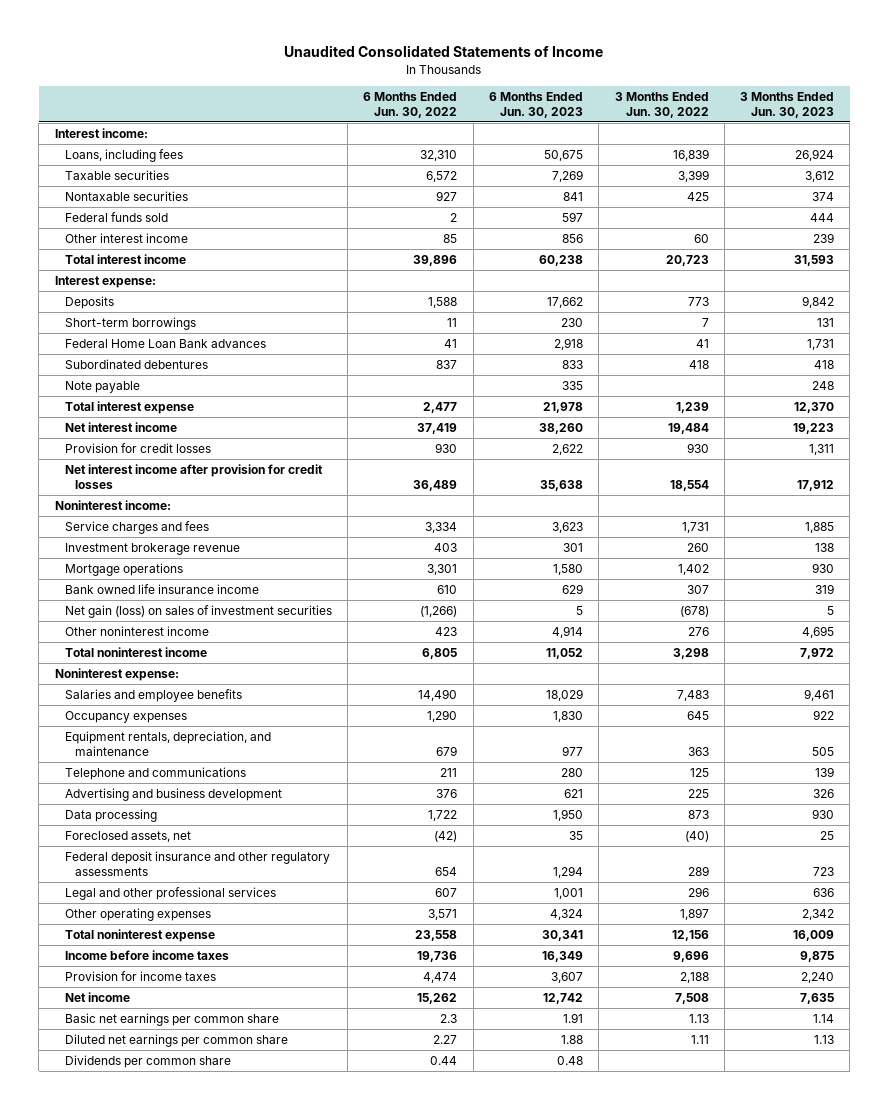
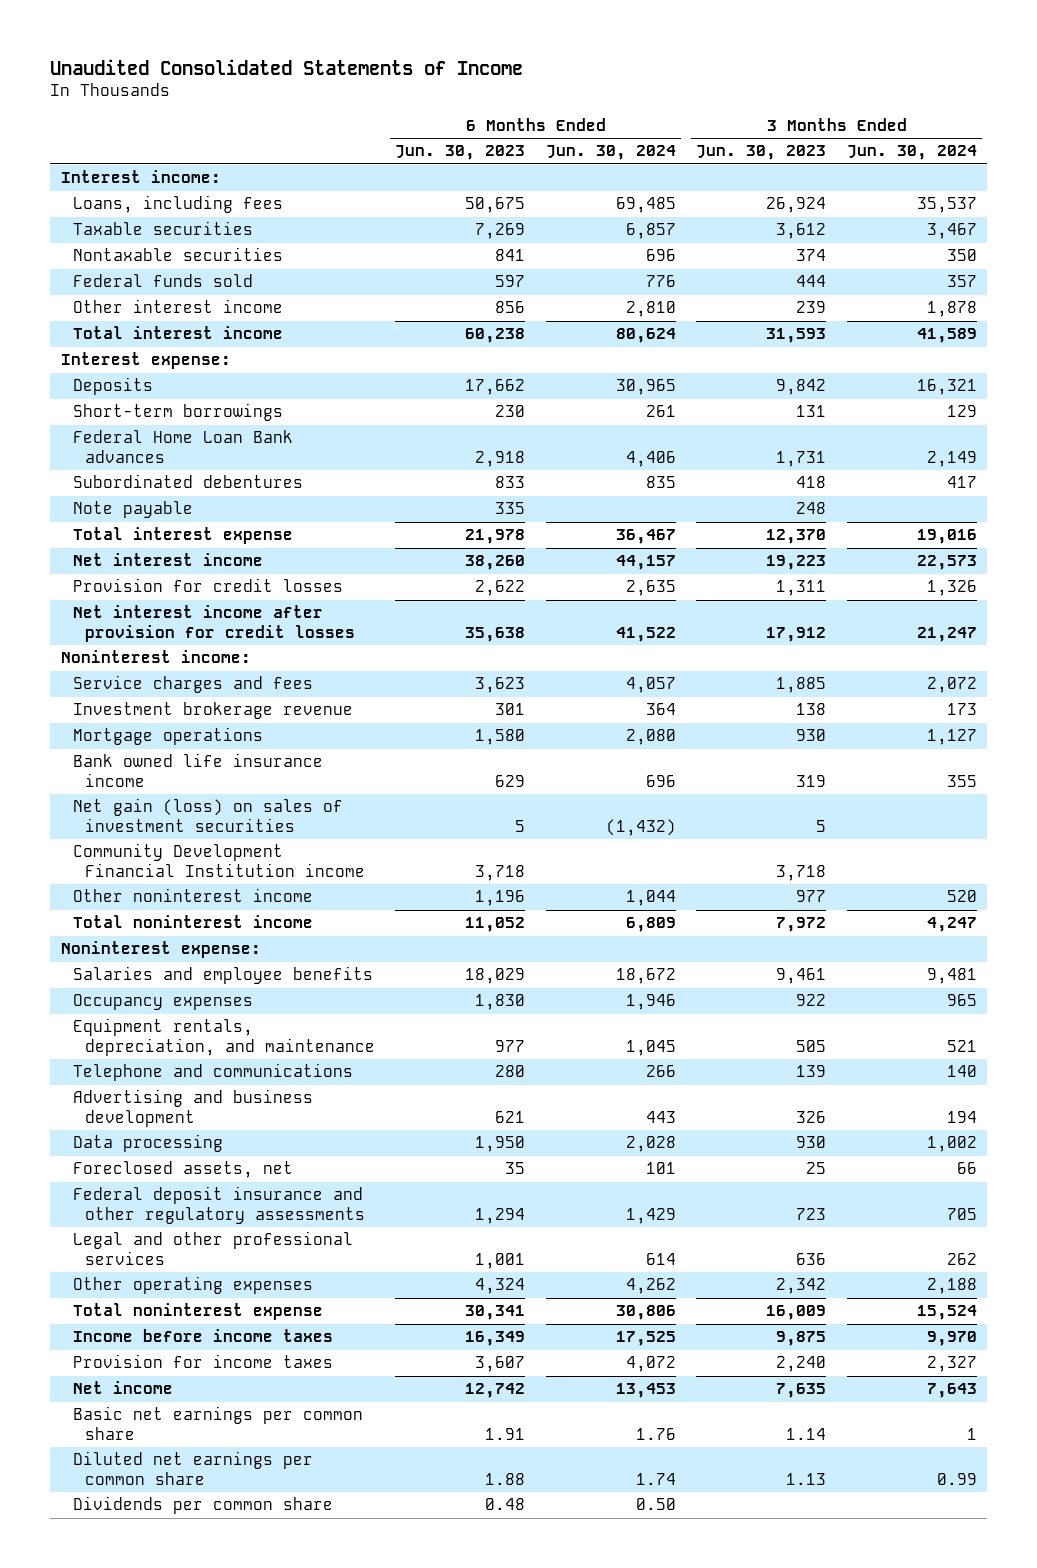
[363,91,458,118] 6 Months Ended Jun. 30, 2022 -> none
[614,91,709,118] 3 Months Ended Jun. 30, 2022 -> none
none -> [545,145,676,161] Jun. 30, 2024
none -> [846,145,977,161] Jun. 30, 2024
none -> [72,843,365,877] Community Development Financial Institution income
[551,625,583,638] 4,914 -> [475,890,526,907] 1,196
[802,625,835,638] 4,695 -> [796,890,827,903] 977

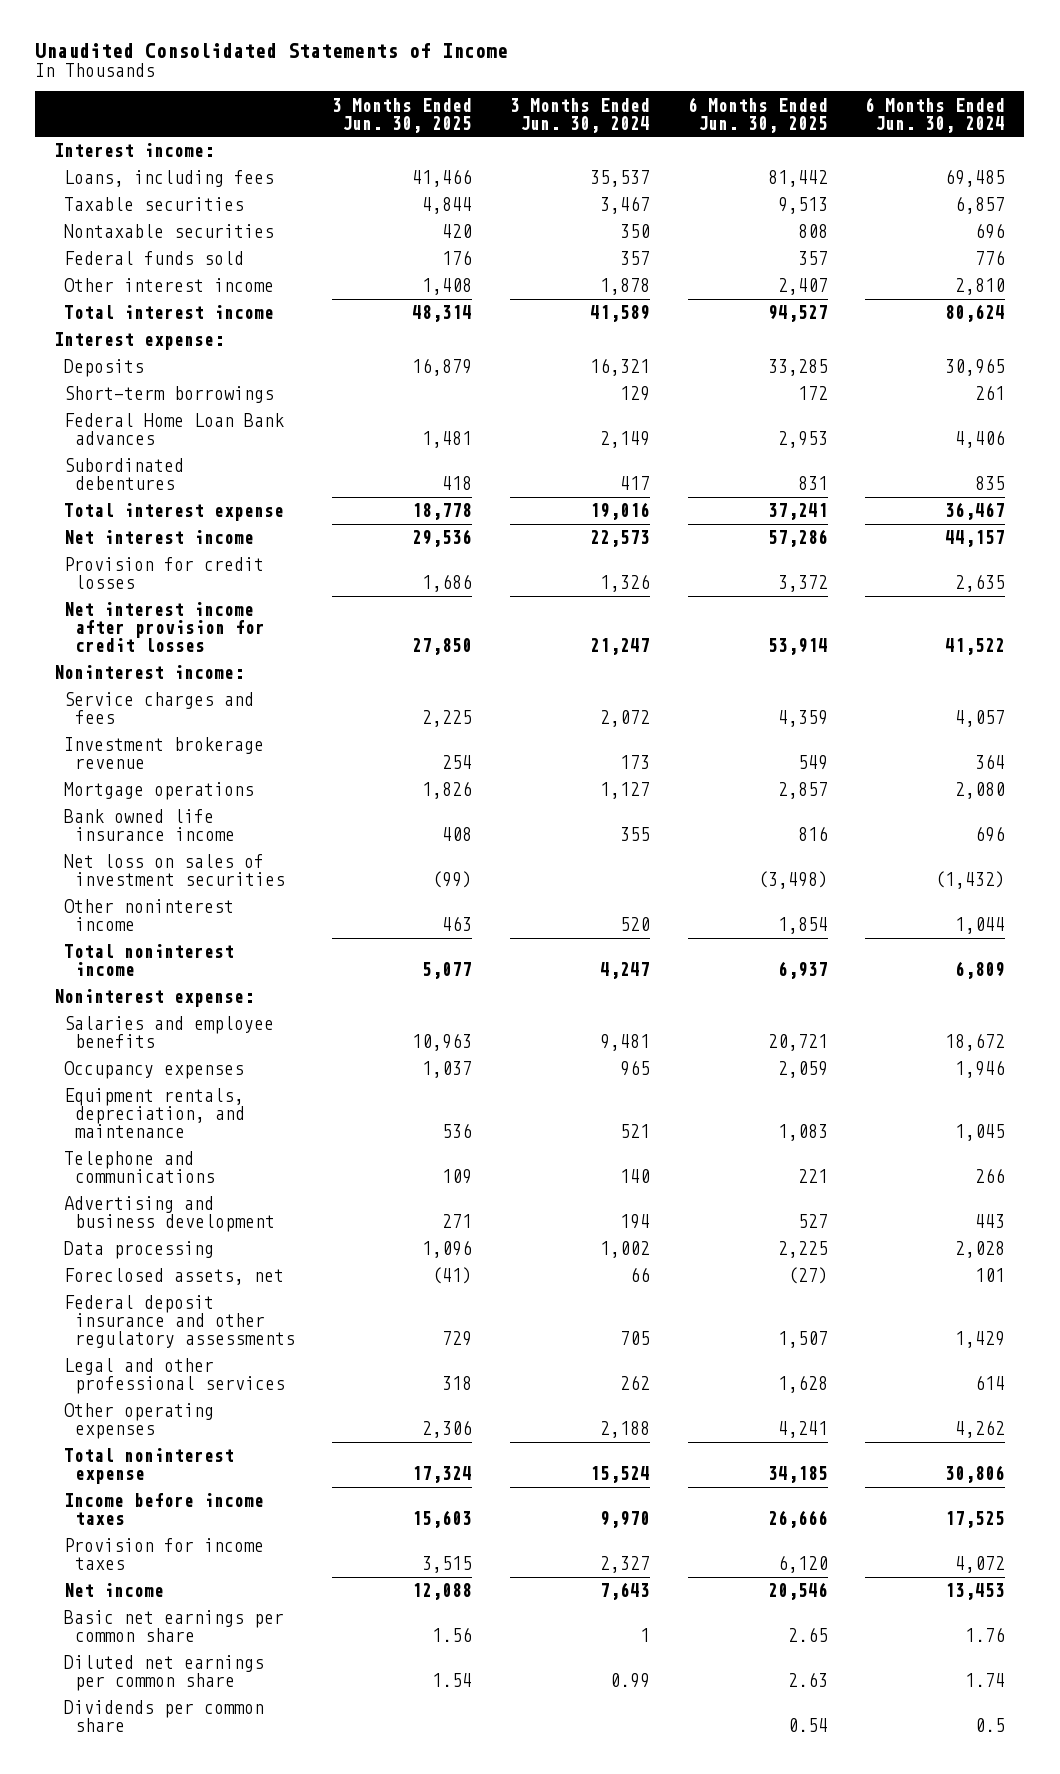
[395,145,526,161] Jun. 30, 2023 -> none
[696,145,827,161] Jun. 30, 2023 -> none
none -> [332,97,473,133] 3 Months Ended Jun. 30, 2025
none -> [687,96,828,133] 6 Months Ended Jun. 30, 2025
[72,501,193,519] Note payable -> none
[72,843,365,877] Community Development Financial Institution income -> none
[72,798,343,832] Net gain (loss) on sales of investment securities -> [64,854,285,887] Net loss on sales of investment securities
[635,1498,676,1511] 0.50 -> [975,1718,1006,1733] 0.5

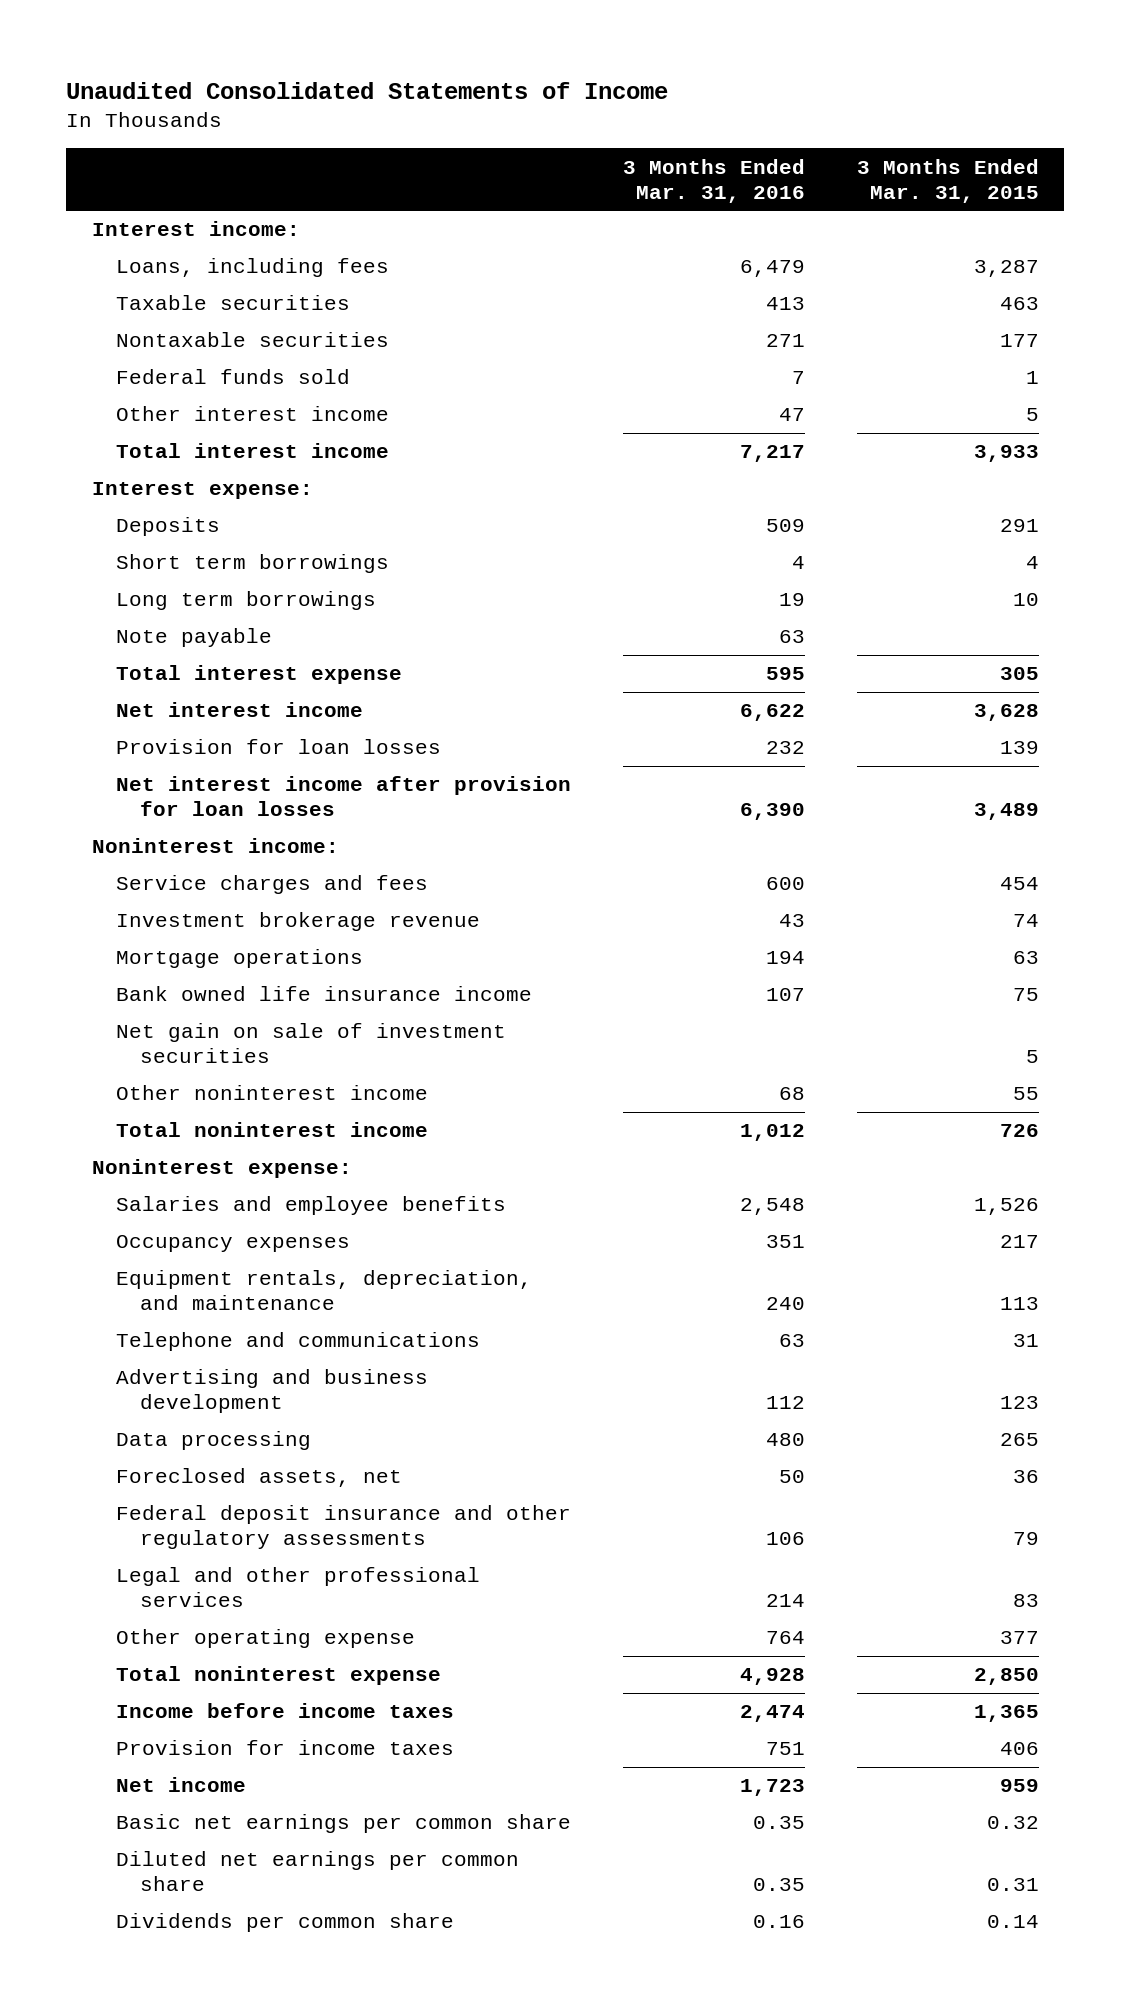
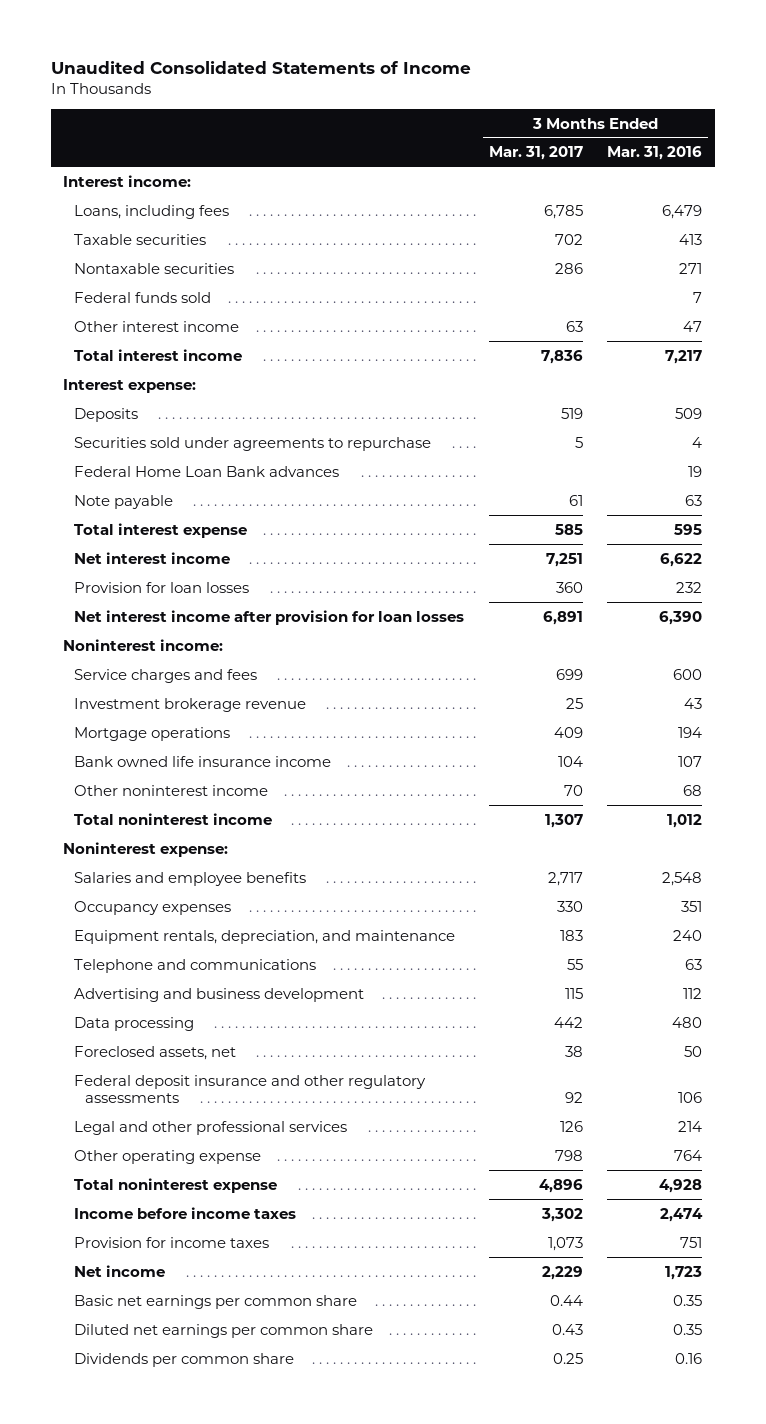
[856,158,1039,203] 3 Months Ended Mar. 31, 2015 -> none
none -> [488,146,583,161] Mar. 31, 2017
[116,554,390,574] Short term borrowings -> none
[116,591,377,611] Long term borrowings -> none
none -> [74,436,432,451] Securities sold under agreements to repurchase
none -> [74,465,340,477] Federal Home Loan Bank advances
[116,1023,507,1064] Net gain on sale of investment securities -> none

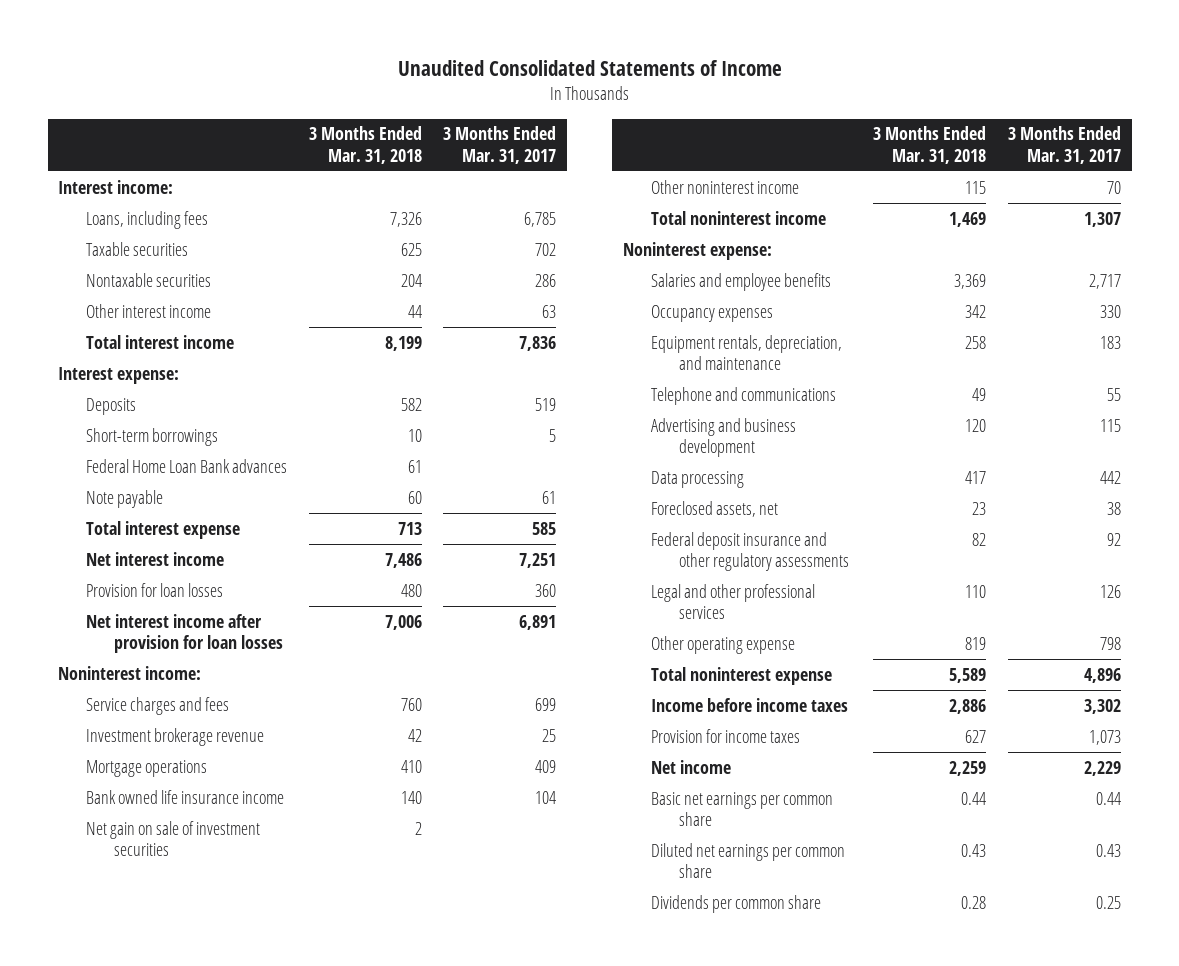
[607,146,703,161] Mar. 31, 2016 -> none
none -> [308,126,422,165] 3 Months Ended Mar. 31, 2018
[74,291,212,303] Federal funds sold -> none
[74,436,432,451] Securities sold under agreements to repurchase -> none
none -> [86,427,219,446] Short-term borrowings
none -> [86,820,261,857] Net gain on sale of investment securities

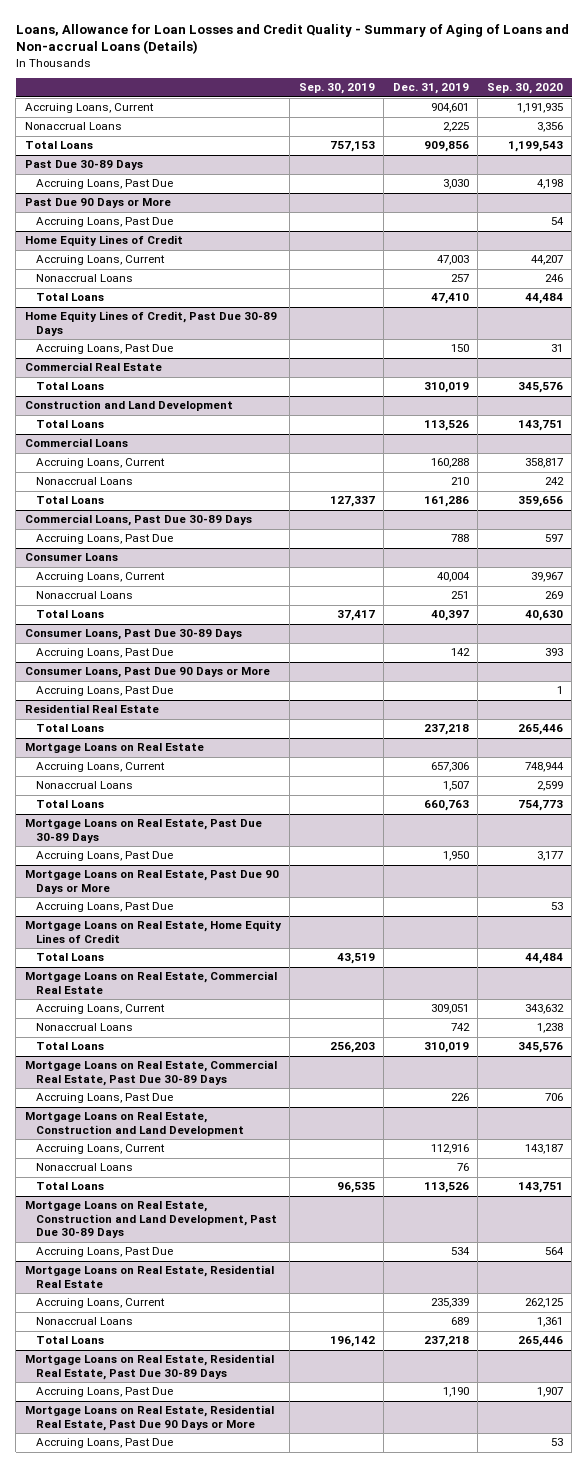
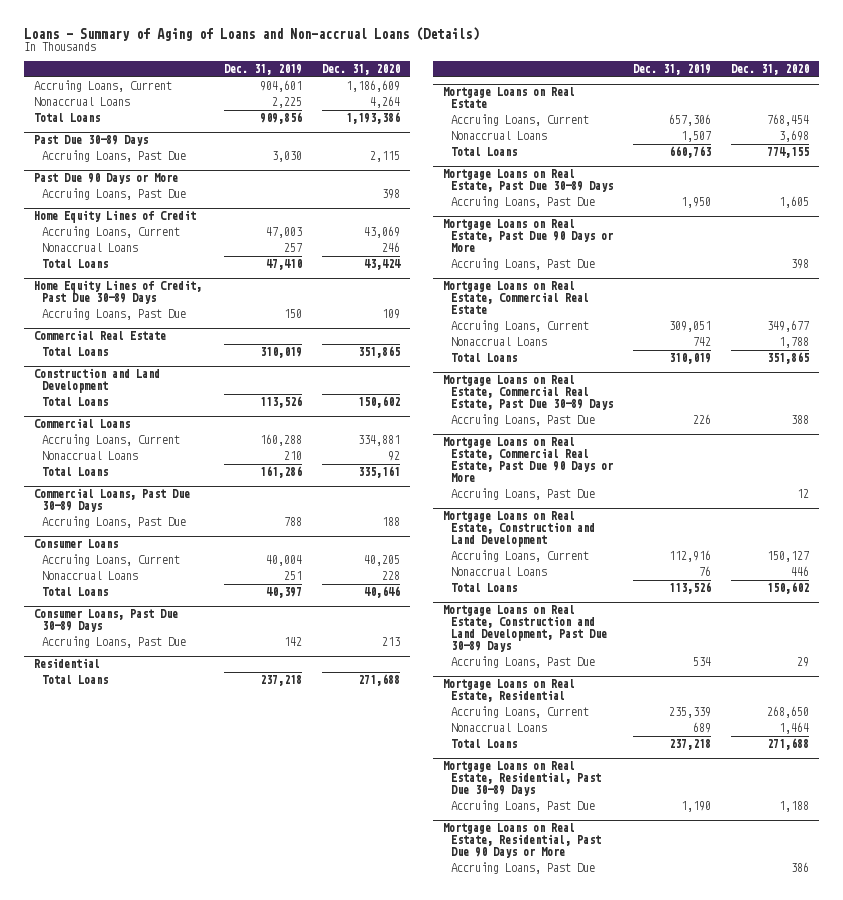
[15,23,569,55] Loans, Allowance for Loan Losses and Credit Quality - Summary of Aging of Loans and Non-accrual Loans (Details) -> [23,26,479,41] Loans - Summary of Aging of Loans and Non-accrual Loans (Details)
[298,83,375,95] Sep. 30, 2019 -> none
[486,83,563,95] Sep. 30, 2020 -> none
none -> [321,64,400,76] Dec. 31, 2020
[24,667,270,679] Consumer Loans, Past Due 90 Days or More -> none
[36,686,174,697] Accruing Loans, Past Due -> none
[24,704,159,714] Residential Real Estate -> [33,658,100,669] Residential
[24,920,282,943] Mortgage Loans on Real Estate, Home Equity Lines of Credit -> none
[36,953,105,962] Total Loans -> none
none -> [443,437,613,483] Mortgage Loans on Real Estate, Commercial Real Estate, Past Due 90 Days or More
none -> [450,488,595,501] Accruing Loans, Past Due
[24,1265,274,1288] Mortgage Loans on Real Estate, Residential Real Estate -> [443,679,576,703] Mortgage Loans on Real Estate, Residential
[24,1354,274,1380] Mortgage Loans on Real Estate, Residential Real Estate, Past Due 30-89 Days -> [443,761,601,797] Mortgage Loans on Real Estate, Residential, Past Due 30-89 Days
[24,1405,274,1431] Mortgage Loans on Real Estate, Residential Real Estate, Past Due 90 Days or More -> [443,823,601,859] Mortgage Loans on Real Estate, Residential, Past Due 90 Days or More

